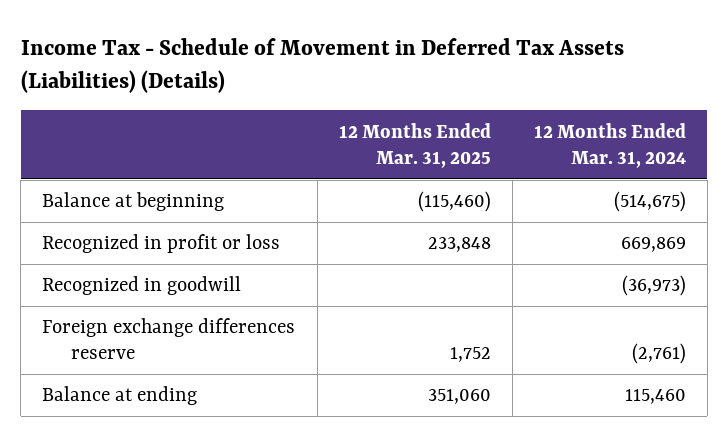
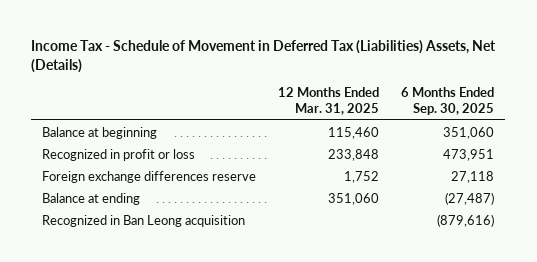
[20,37,624,94] Income Tax - Schedule of Movement in Deferred Tax Assets (Liabilities) (Details) -> [31,39,497,73] Income Tax - Schedule of Movement in Deferred Tax (Liabilities) Assets, Net (Details)
[533,122,686,168] 12 Months Ended Mar. 31, 2024 -> none
none -> [401,87,495,115] 6 Months Ended Sep. 30, 2025
[417,191,491,213] (115,460) -> [328,126,380,139] 115,460
[42,276,242,296] Recognized in goodwill -> none
none -> [42,214,246,227] Recognized in Ban Leong acquisition

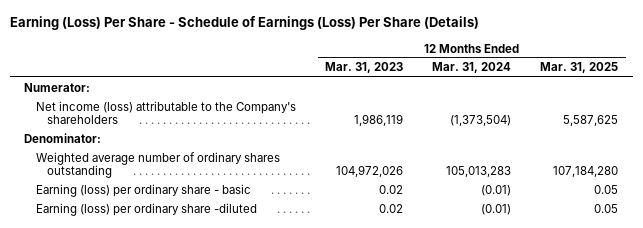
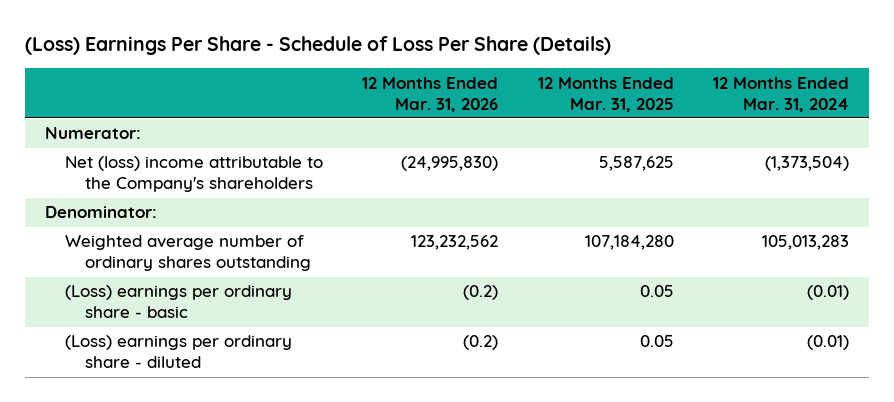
[9,16,479,31] Earning (Loss) Per Share - Schedule of Earnings (Loss) Per Share (Details) -> [24,36,611,56] (Loss) Earnings Per Share - Schedule of Loss Per Share (Details)
[324,62,403,74] Mar. 31, 2023 -> none
none -> [362,76,499,112] 12 Months Ended Mar. 31, 2026
[35,100,296,125] Net income (loss) attributable to the Company's shareholders -> [64,156,323,193] Net (loss) income attributable to the Company's shareholders
[35,183,251,197] Earning (loss) per ordinary share - basic -> [64,285,292,319] (Loss) earnings per ordinary share - basic
[35,202,257,216] Earning (loss) per ordinary share -diluted -> [64,335,292,369] (Loss) earnings per ordinary share - diluted

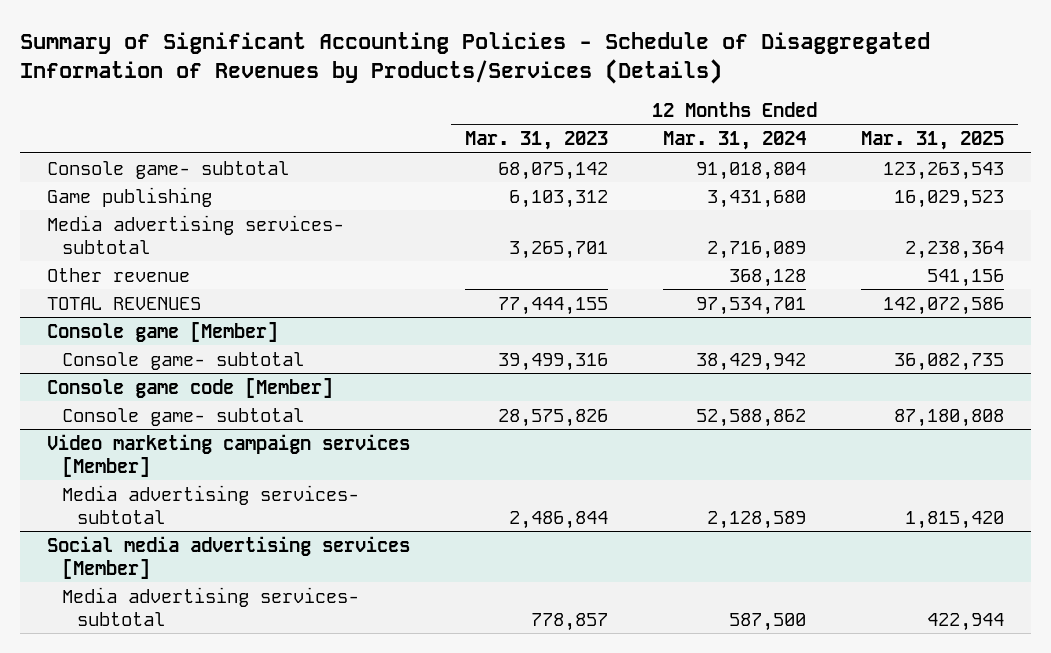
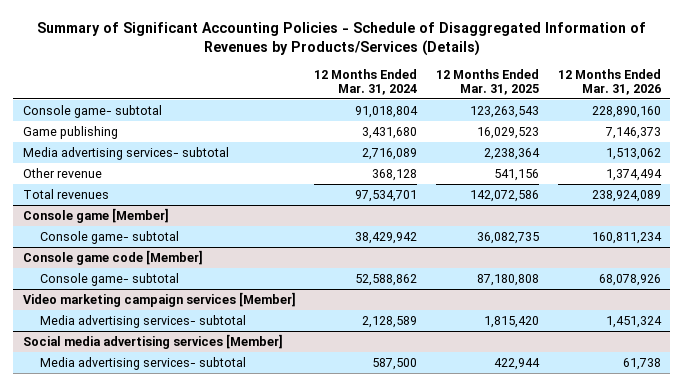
[465,131,609,151] Mar. 31, 2023 -> none
none -> [557,68,661,95] 12 Months Ended Mar. 31, 2026
[47,296,202,310] TOTAL REVENUES -> [22,188,109,199] Total revenues

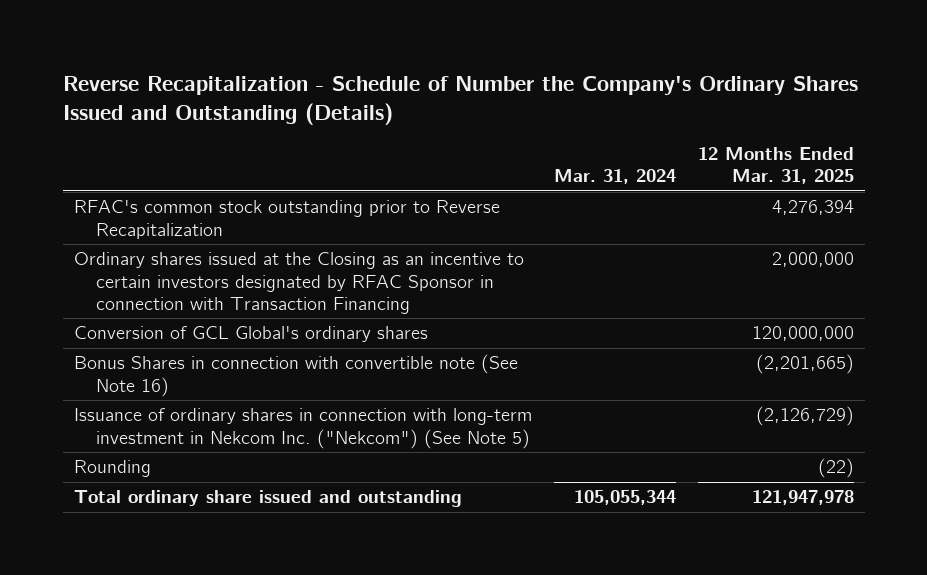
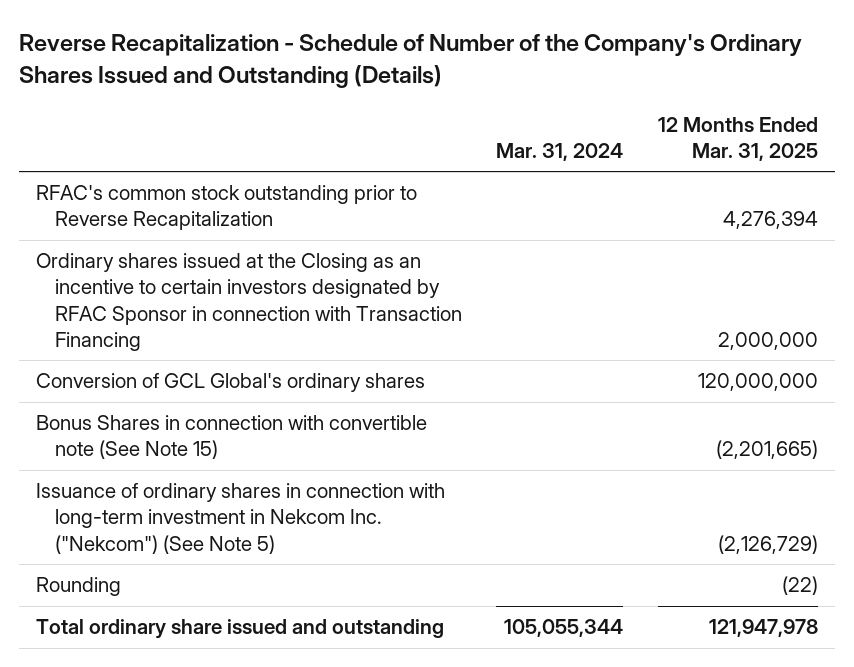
[62,76,858,126] Reverse Recapitalization - Schedule of Number the Company's Ordinary Shares Issued and Outstanding (Details) -> [19,34,803,89] Reverse Recapitalization - Schedule of Number of the Company's Ordinary Shares Issued and Outstanding (Details)
[73,354,518,397] Bonus Shares in connection with convertible note (See Note 16) -> [36,415,428,460] Bonus Shares in connection with convertible note (See Note 15)

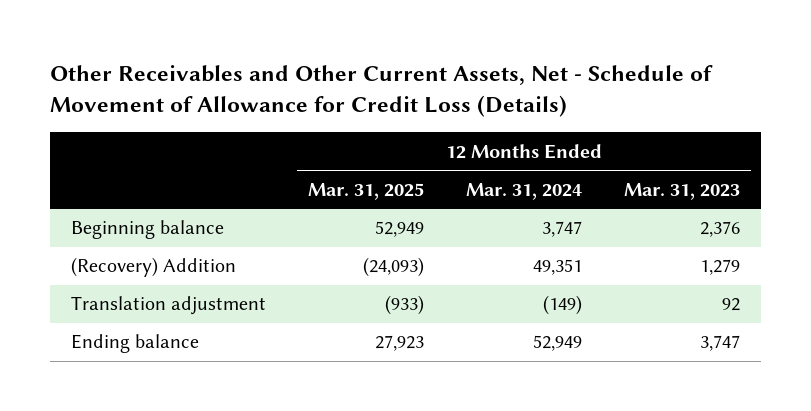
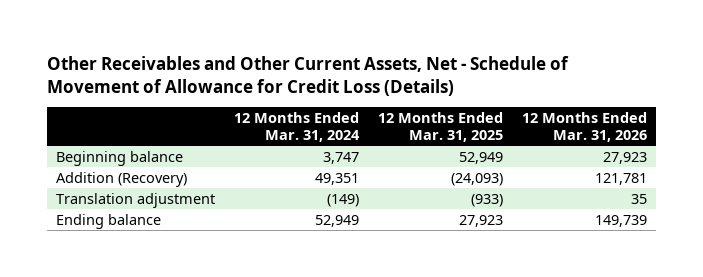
[624,182,741,200] Mar. 31, 2023 -> none
none -> [521,112,647,143] 12 Months Ended Mar. 31, 2026
[70,257,236,278] (Recovery) Addition -> [56,171,188,187] Addition (Recovery)

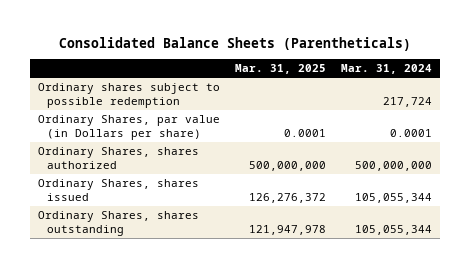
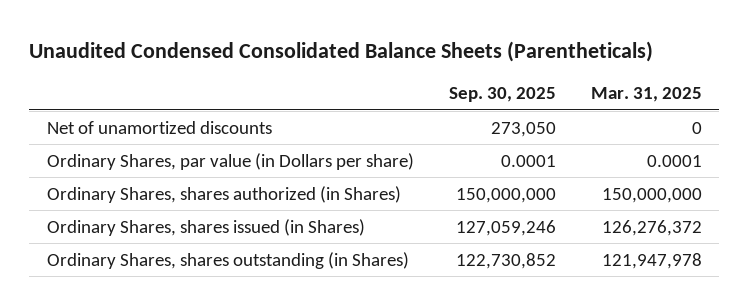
[58,36,411,51] Consolidated Balance Sheets (Parentheticals) -> [28,40,653,62] Unaudited Condensed Consolidated Balance Sheets (Parentheticals)
[341,64,433,75] Mar. 31, 2024 -> none
none -> [448,87,556,103] Sep. 30, 2025
[37,83,220,108] Ordinary shares subject to possible redemption -> none
none -> [46,120,272,134] Net of unamortized discounts
[37,147,199,169] Ordinary Shares, shares authorized -> [46,185,401,203] Ordinary Shares, shares authorized (in Shares)
[248,160,326,171] 500,000,000 -> [601,187,702,203] 150,000,000
[37,179,199,201] Ordinary Shares, shares issued -> [46,218,365,236] Ordinary Shares, shares issued (in Shares)
[37,211,199,236] Ordinary Shares, shares outstanding -> [46,251,409,269] Ordinary Shares, shares outstanding (in Shares)

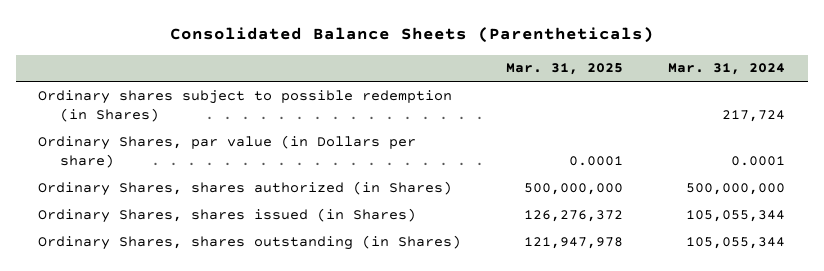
[28,40,653,62] Unaudited Condensed Consolidated Balance Sheets (Parentheticals) -> [169,27,654,44] Consolidated Balance Sheets (Parentheticals)
[448,87,556,103] Sep. 30, 2025 -> none
none -> [668,63,786,76] Mar. 31, 2024
[46,120,272,134] Net of unamortized discounts -> none
none -> [38,89,453,122] Ordinary shares subject to possible redemption (in Shares)
[601,187,702,203] 150,000,000 -> [524,182,624,195] 500,000,000

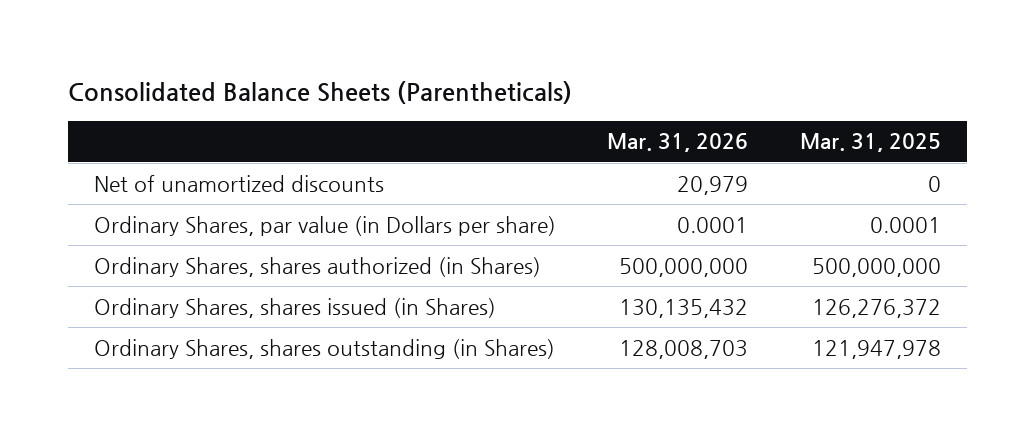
[668,63,786,76] Mar. 31, 2024 -> none
none -> [607,133,749,153] Mar. 31, 2026
[38,89,453,122] Ordinary shares subject to possible redemption (in Shares) -> none
none -> [93,174,384,192] Net of unamortized discounts

